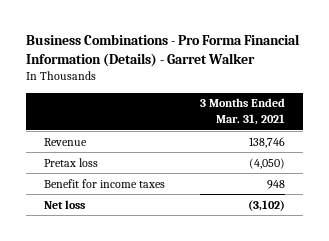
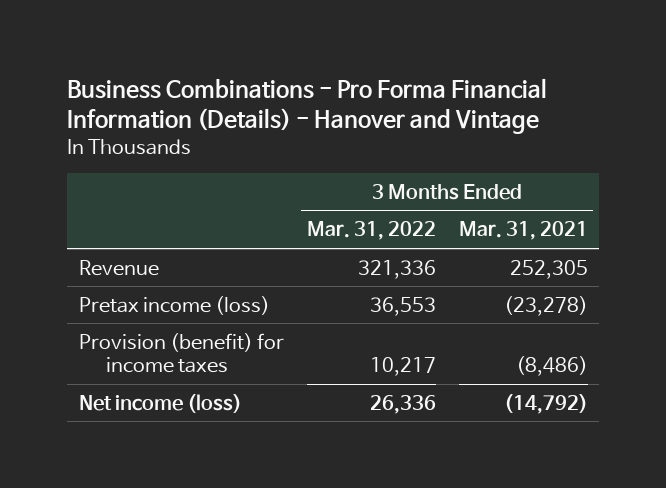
[25,33,300,67] Business Combinations - Pro Forma Financial Information (Details) - Garret Walker -> [67,78,548,135] Business Combinations - Pro Forma Financial Information (Details) - Hanover and Vintage
none -> [306,221,436,241] Mar. 31, 2022
[249,136,286,148] 138,746 -> [509,259,588,279] 252,305
[43,157,98,167] Pretax loss -> [78,295,270,315] Pretax income (loss)
[249,157,286,169] (4,050) -> [503,295,588,316] (23,278)
[43,178,165,188] Benefit for income taxes -> [78,332,284,374] Provision (benefit) for income taxes
[267,179,286,189] 948 -> [515,356,588,377] (8,486)
[43,199,85,209] Net loss -> [78,393,242,413] Net income (loss)
[248,199,286,211] (3,102) -> [503,393,588,414] (14,792)

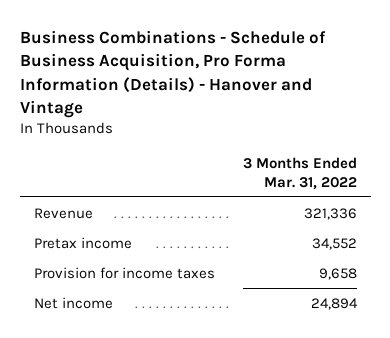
[67,78,548,135] Business Combinations - Pro Forma Financial Information (Details) - Hanover and Vintage -> [19,30,326,118] Business Combinations - Schedule of Business Acquisition, Pro Forma Information (Details) - Hanover and Vintage
[458,221,588,241] Mar. 31, 2021 -> none
[78,295,270,315] Pretax income (loss) -> [33,236,132,249] Pretax income
[369,296,436,316] 36,553 -> [311,237,357,250] 34,552
[78,332,284,374] Provision (benefit) for income taxes -> [33,266,215,279] Provision for income taxes
[369,357,436,377] 10,217 -> [318,267,357,280] 9,658
[78,393,242,413] Net income (loss) -> [33,296,113,309] Net income
[369,394,436,414] 26,336 -> [310,297,358,310] 24,894

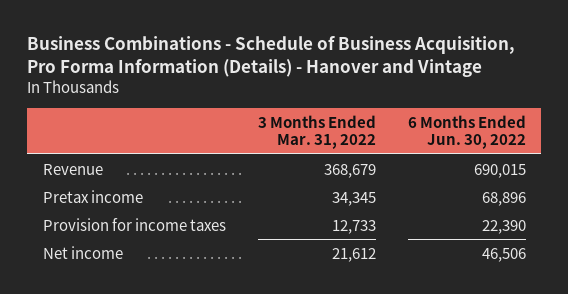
none -> [407,114,526,150] 6 Months Ended Jun. 30, 2022
[303,207,357,220] 321,336 -> [323,163,376,178] 368,679
[311,237,357,250] 34,552 -> [331,191,376,206] 34,345
[318,267,357,280] 9,658 -> [331,219,376,234] 12,733
[310,297,358,310] 24,894 -> [331,247,376,262] 21,612

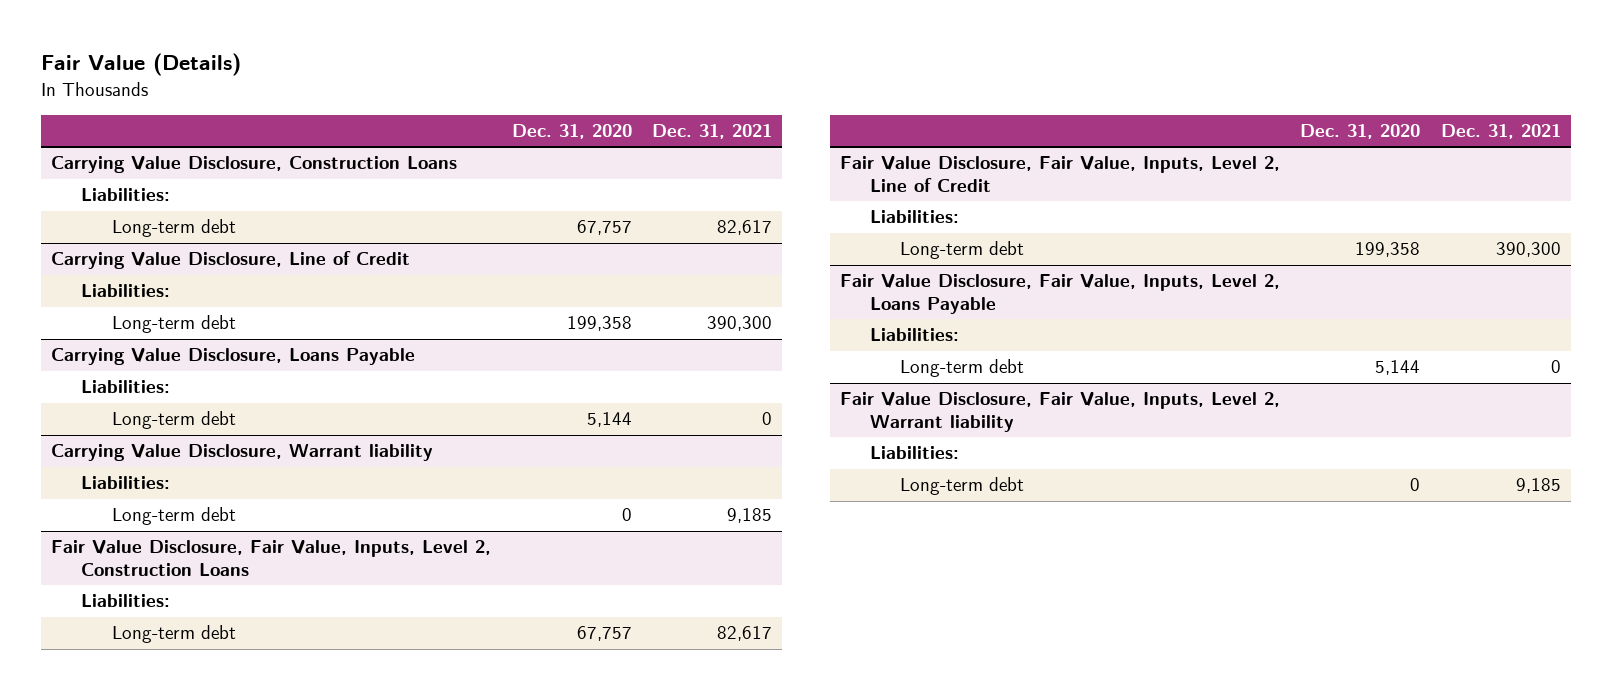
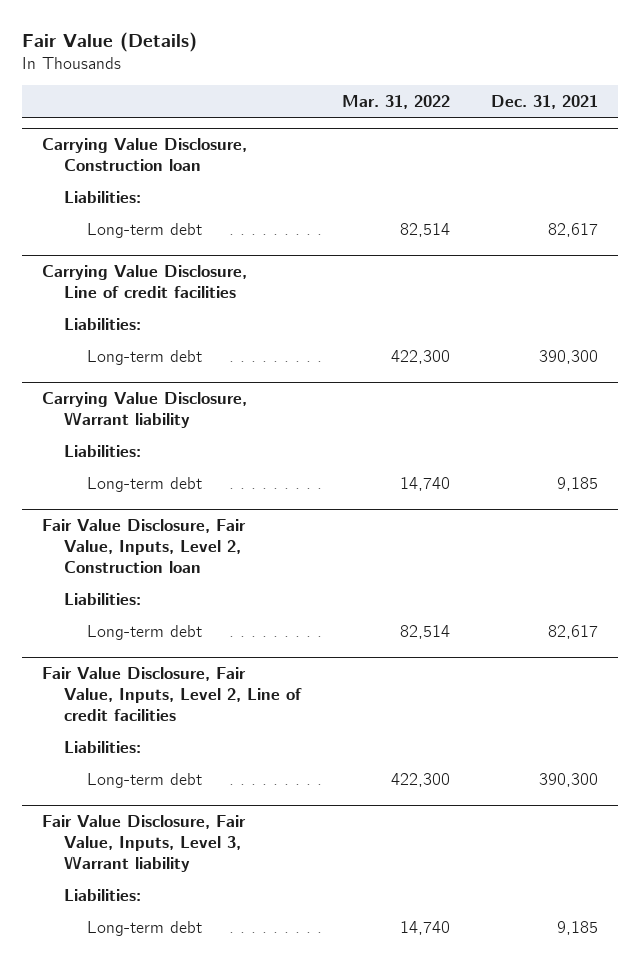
[511,124,632,140] Dec. 31, 2020 -> none
none -> [342,94,451,109] Mar. 31, 2022
[51,156,458,174] Carrying Value Disclosure, Construction Loans -> [42,138,248,171] Carrying Value Disclosure, Construction loan
[51,251,411,270] Carrying Value Disclosure, Line of Credit -> [42,265,248,298] Carrying Value Disclosure, Line of credit facilities
[51,348,416,366] Carrying Value Disclosure, Loans Payable -> none
[81,380,171,394] Liabilities: -> none
[111,411,236,430] Long-term debt -> none
[51,540,492,576] Fair Value Disclosure, Fair Value, Inputs, Level 2, Construction Loans -> [42,519,247,573] Fair Value Disclosure, Fair Value, Inputs, Level 2, Construction loan
[839,156,1280,192] Fair Value Disclosure, Fair Value, Inputs, Level 2, Line of Credit -> [42,667,303,721] Fair Value Disclosure, Fair Value, Inputs, Level 2, Line of credit facilities
[839,274,1280,314] Fair Value Disclosure, Fair Value, Inputs, Level 2, Loans Payable -> none
[870,328,960,342] Liabilities: -> none
[900,359,1025,378] Long-term debt -> none
[839,392,1280,432] Fair Value Disclosure, Fair Value, Inputs, Level 2, Warrant liability -> [42,815,247,872] Fair Value Disclosure, Fair Value, Inputs, Level 3, Warrant liability

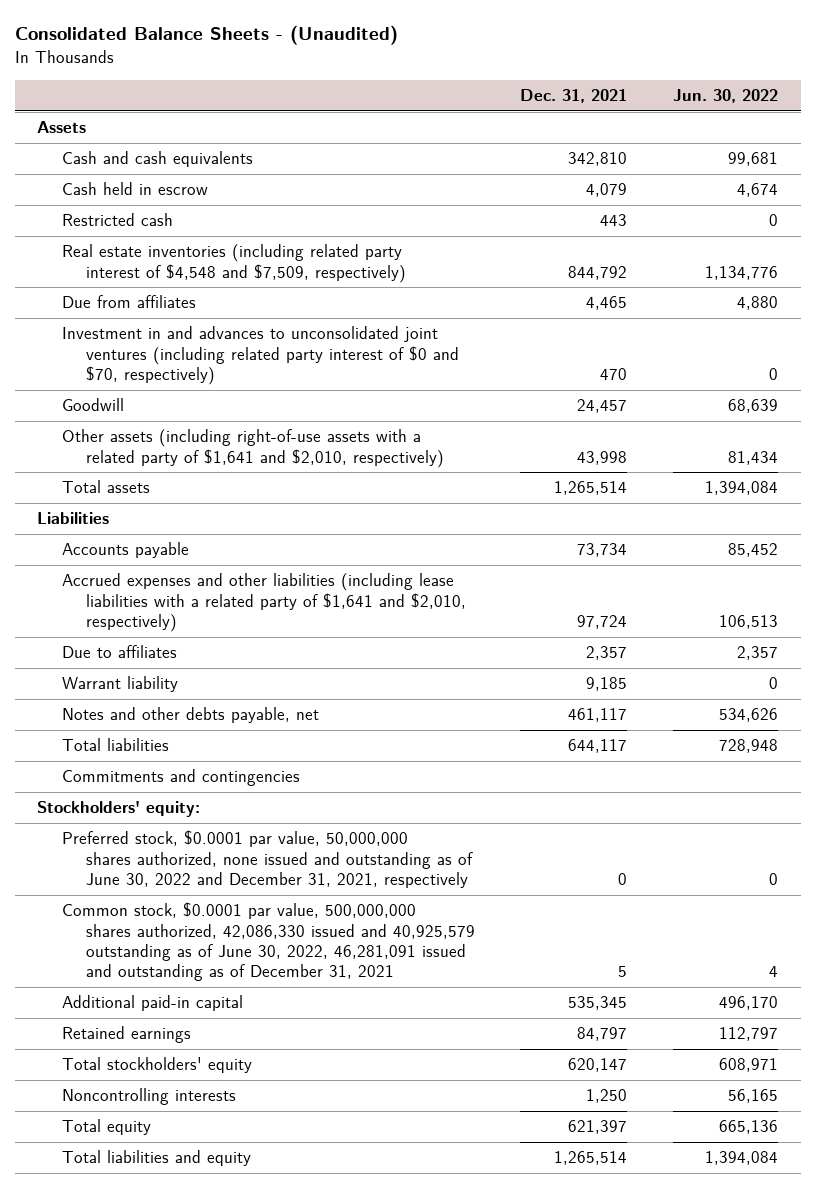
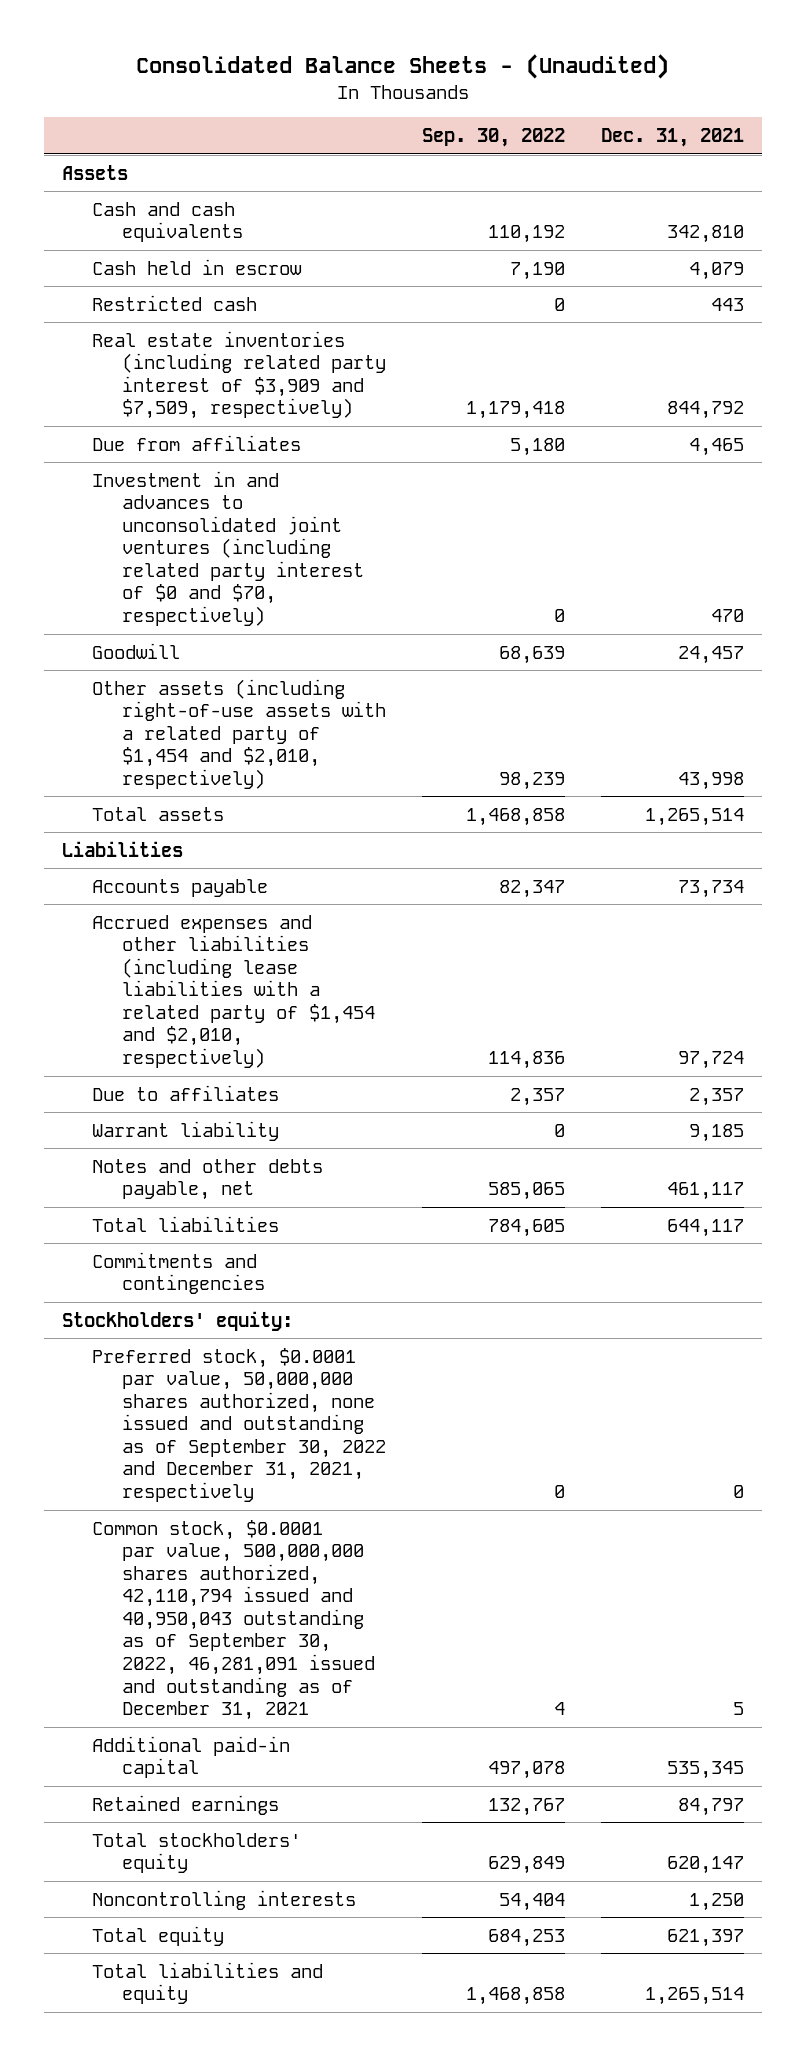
[673,88,779,103] Jun. 30, 2022 -> none
none -> [421,127,565,147] Sep. 30, 2022
[61,244,406,283] Real estate inventories (including related party interest of $4,548 and $7,509, respectively) -> [92,330,386,420] Real estate inventories (including related party interest of $3,909 and $7,509, respectively)
[61,429,444,468] Other assets (including right-of-use assets with a related party of $1,641 and $2,010, respectively) -> [92,678,386,789] Other assets (including right-of-use assets with a related party of $1,454 and $2,010, respectively)
[61,573,466,633] Accrued expenses and other liabilities (including lease liabilities with a related party of $1,641 and $2,010, respectively) -> [92,914,375,1068] Accrued expenses and other liabilities (including lease liabilities with a related party of $1,454 and $2,010, respectively)
[61,830,473,889] Preferred stock, $0.0001 par value, 50,000,000 shares authorized, none issued and outstanding as of June 30, 2022 and December 31, 2021, respectively -> [92,1347,386,1502] Preferred stock, $0.0001 par value, 50,000,000 shares authorized, none issued and outstanding as of September 30, 2022 and December 31, 2021, respectively
[61,902,475,982] Common stock, $0.0001 par value, 500,000,000 shares authorized, 42,086,330 issued and 40,925,579 outstanding as of June 30, 2022, 46,281,091 issued and outstanding as of December 31, 2021 -> [92,1519,375,1721] Common stock, $0.0001 par value, 500,000,000 shares authorized, 42,110,794 issued and 40,950,043 outstanding as of September 30, 2022, 46,281,091 issued and outstanding as of December 31, 2021

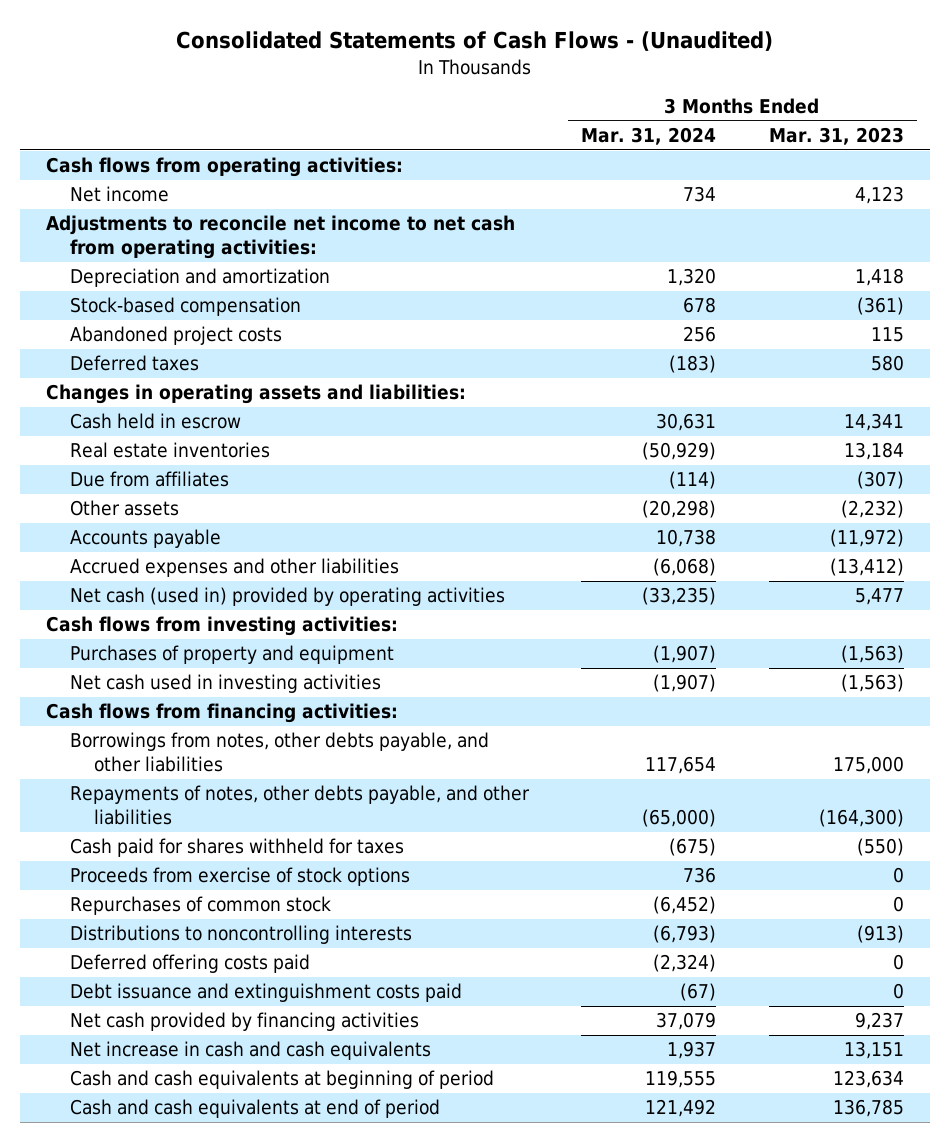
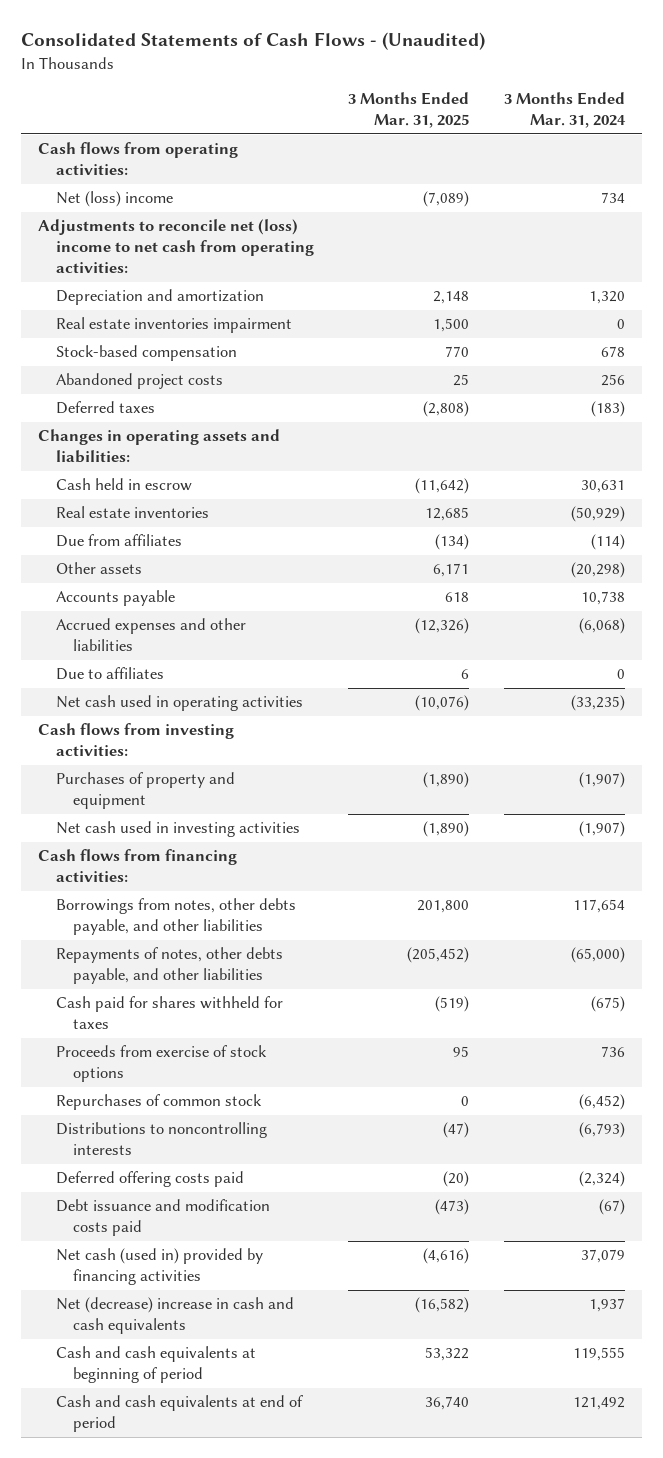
[768,126,904,145] Mar. 31, 2023 -> none
none -> [348,92,470,129] 3 Months Ended Mar. 31, 2025
[69,186,169,203] Net income -> [55,191,173,208] Net (loss) income
[45,215,515,260] Adjustments to reconcile net income to net cash from operating activities: -> [38,219,314,274] Adjustments to reconcile net (loss) income to net cash from operating activities:
none -> [55,317,292,334] Real estate inventories impairment
none -> [55,667,164,681] Due to affiliates
[69,587,505,607] Net cash (used in) provided by operating activities -> [55,695,303,712] Net cash used in operating activities
[69,983,462,1003] Debt issuance and extinguishment costs paid -> [55,1199,270,1237] Debt issuance and modification costs paid
[69,1012,419,1032] Net cash provided by financing activities -> [55,1248,263,1286] Net cash (used in) provided by financing activities
[69,1041,431,1061] Net increase in cash and cash equivalents -> [55,1297,294,1335] Net (decrease) increase in cash and cash equivalents

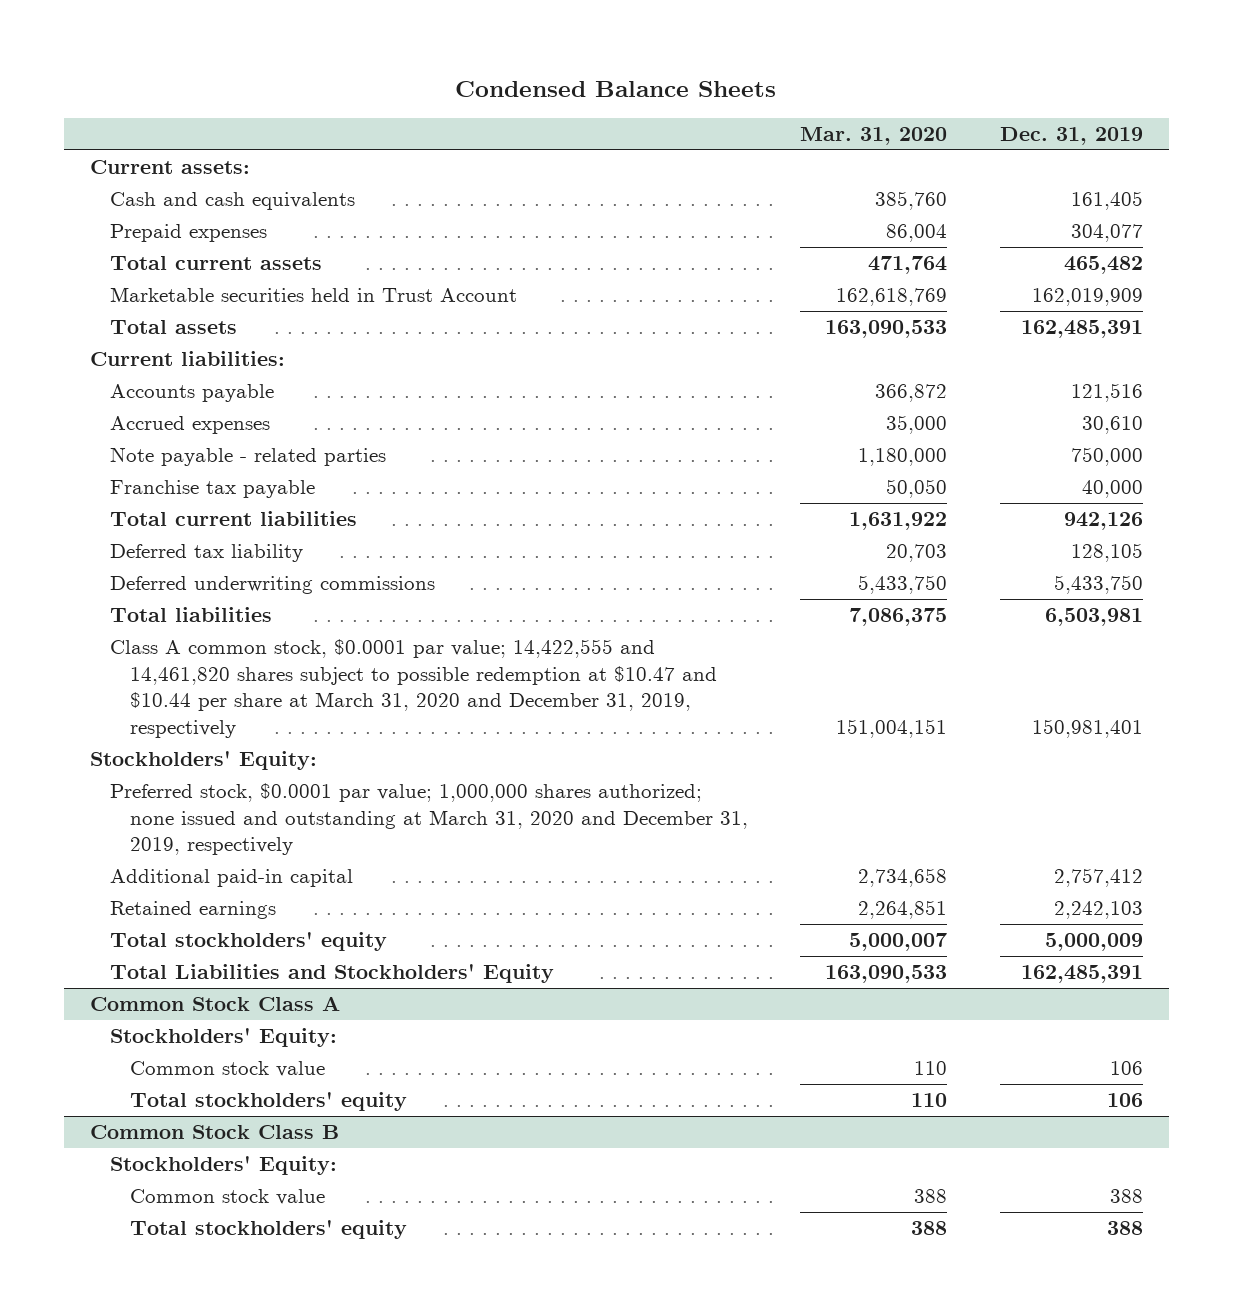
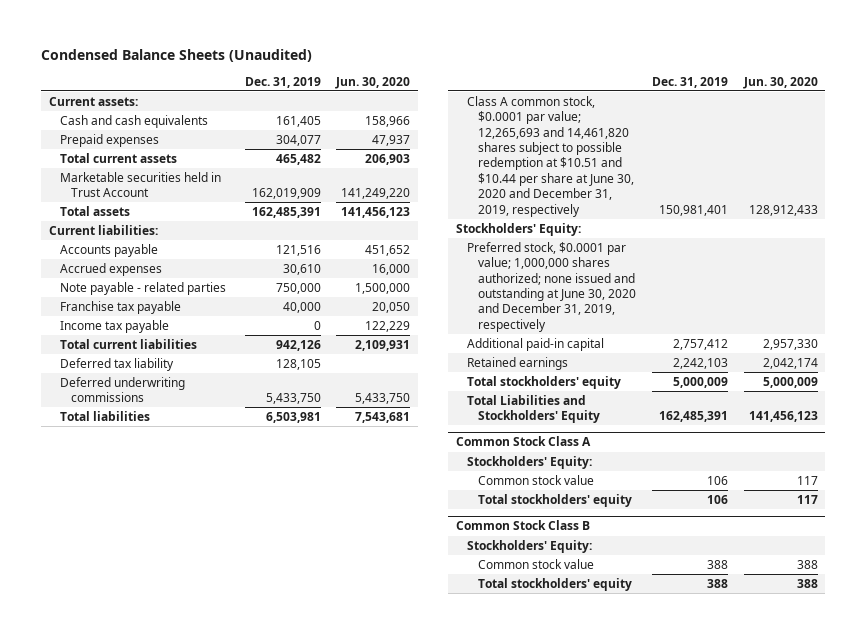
[455,80,777,97] Condensed Balance Sheets -> [41,48,313,62] Condensed Balance Sheets (Unaudited)
[800,126,948,145] Mar. 31, 2020 -> none
none -> [335,76,411,89] Jun. 30, 2020
none -> [60,319,170,333] Income tax payable
[109,639,717,739] Class A common stock, $0.0001 par value; 14,422,555 and 14,461,820 shares subject to possible redemption at $10.47 and $10.44 per share at March 31, 2020 and December 31, 2019, respectively -> [467,95,635,217] Class A common stock, $0.0001 par value; 12,265,693 and 14,461,820 shares subject to possible redemption at $10.51 and $10.44 per share at June 30, 2020 and December 31, 2019, respectively
[109,783,748,856] Preferred stock, $0.0001 par value; 1,000,000 shares authorized; none issued and outstanding at March 31, 2020 and December 31, 2019, respectively -> [467,241,637,332] Preferred stock, $0.0001 par value; 1,000,000 shares authorized; none issued and outstanding at June 30, 2020 and December 31, 2019, respectively

